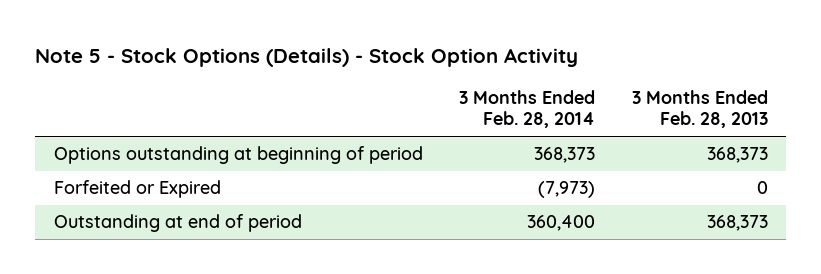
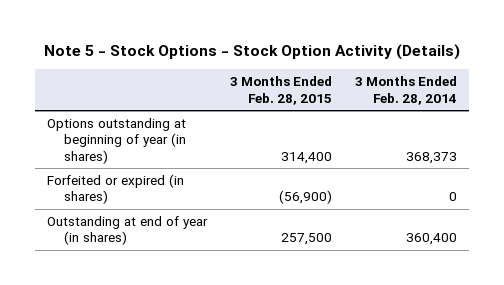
[35,47,579,67] Note 5 - Stock Options (Details) - Stock Option Activity -> [43,44,460,61] Note 5 - Stock Options - Stock Option Activity (Details)
[631,90,768,129] 3 Months Ended Feb. 28, 2013 -> none
none -> [229,76,332,105] 3 Months Ended Feb. 28, 2015
[53,146,423,165] Options outstanding at beginning of period -> [46,118,186,164] Options outstanding at beginning of year (in shares)
[53,180,221,199] Forfeited or Expired -> [46,174,184,205] Forfeited or expired (in shares)
[538,181,596,199] (7,973) -> [448,192,457,202] 0
[53,214,302,233] Outstanding at end of period -> [46,216,208,246] Outstanding at end of year (in shares)

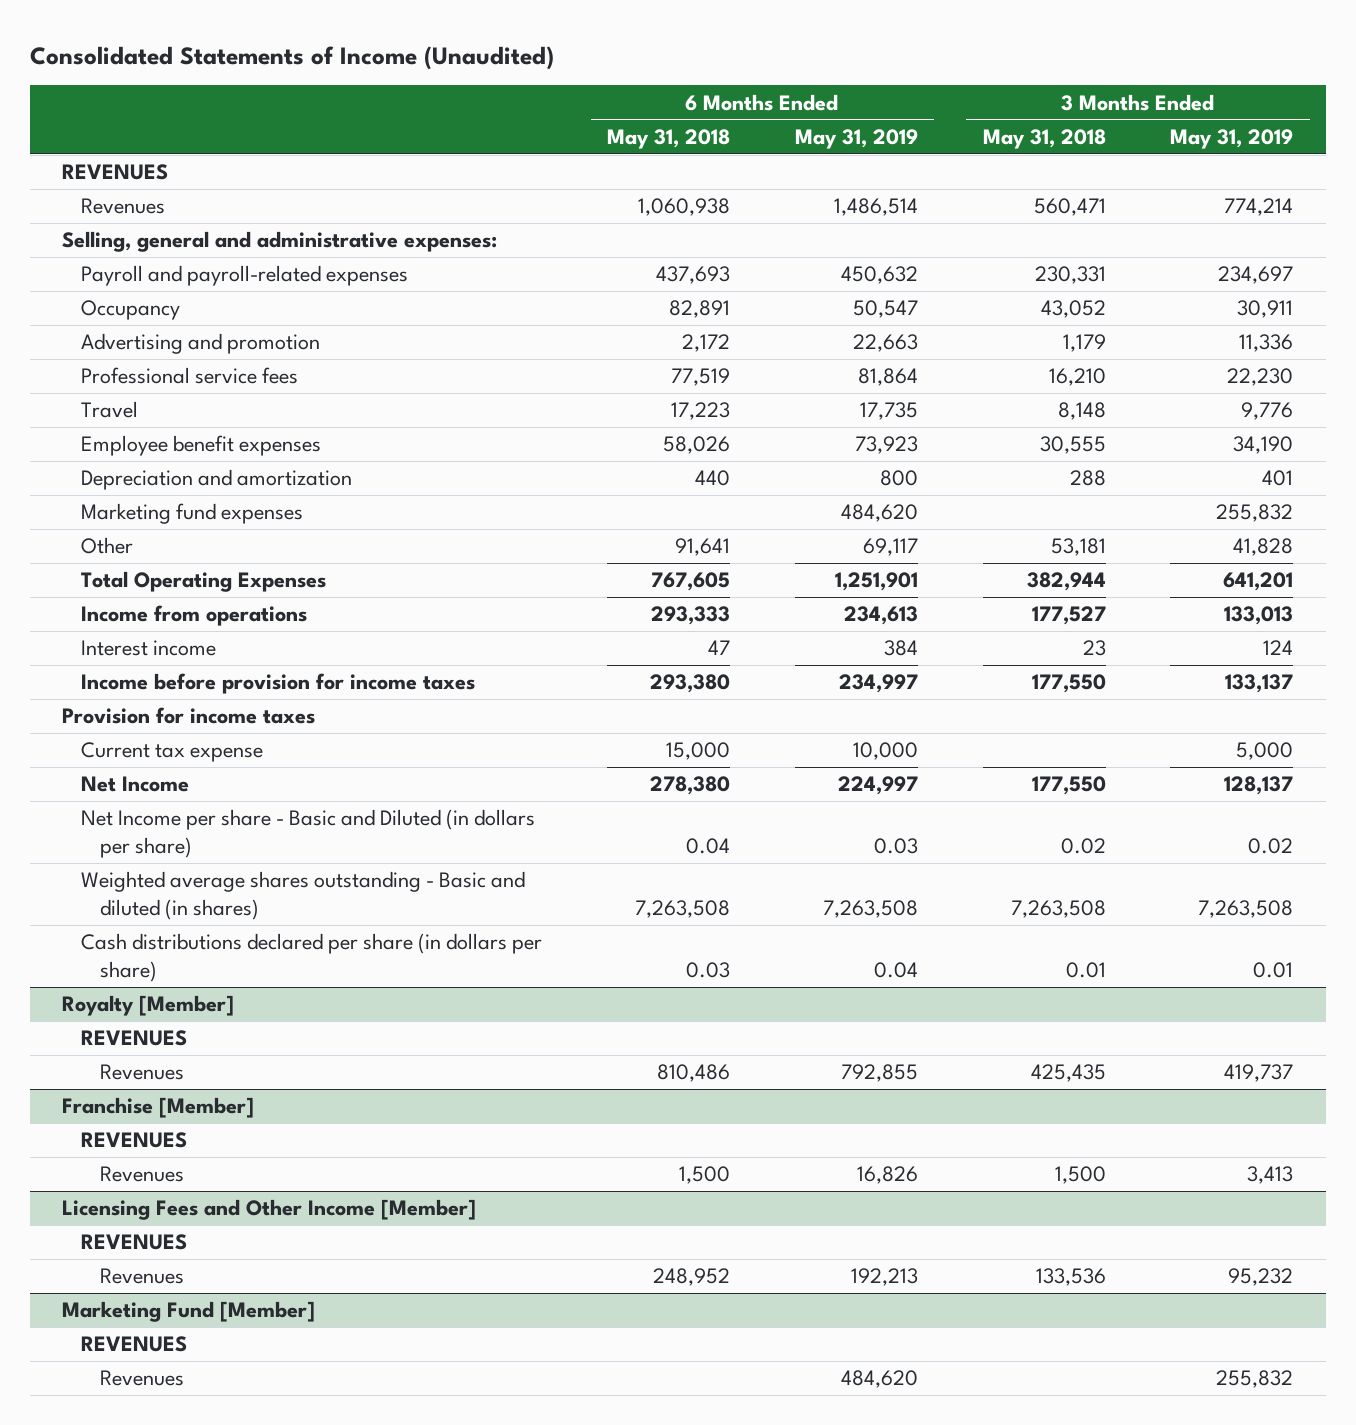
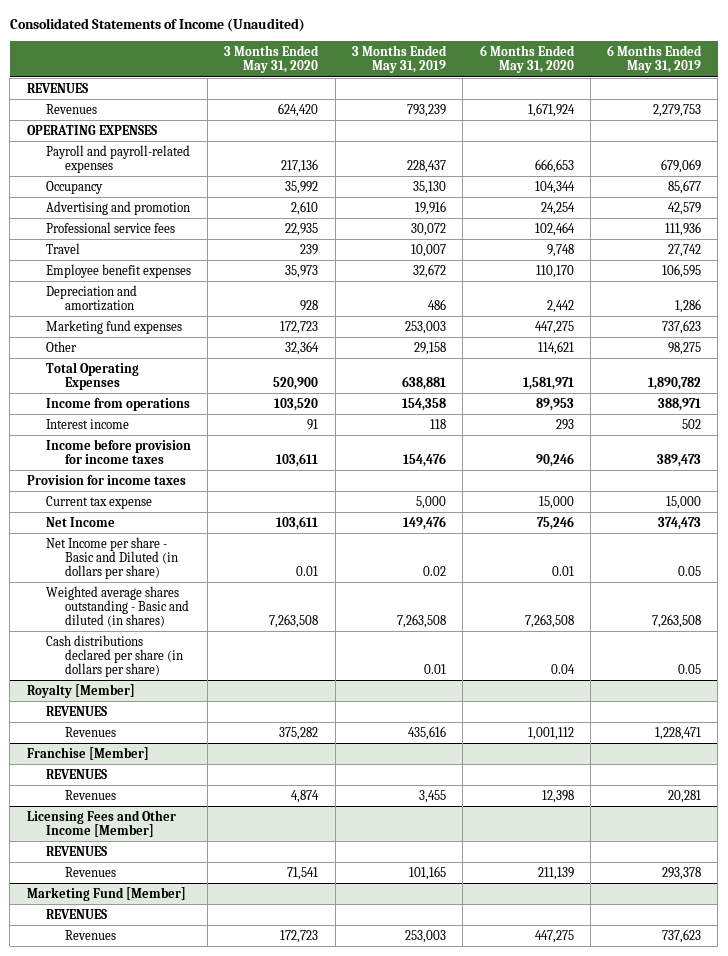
[606,128,730,149] May 31, 2018 -> none
[982,128,1106,149] May 31, 2018 -> none
none -> [224,44,320,74] 3 Months Ended May 31, 2020
none -> [479,44,575,74] 6 Months Ended May 31, 2020
[62,231,498,253] Selling, general and administrative expenses: -> none
[833,198,918,217] 1,486,514 -> [653,103,702,117] 2,279,753
[1224,198,1294,217] 774,214 -> [406,103,446,117] 793,239
none -> [26,124,157,135] OPERATING EXPENSES
[840,266,918,285] 450,632 -> [661,158,702,173] 679,069
[1218,266,1294,285] 234,697 -> [406,159,446,173] 228,437
[852,300,918,319] 50,547 -> [668,179,702,194] 85,677
[1237,300,1294,319] 30,911 -> [412,180,446,194] 35,130
[852,334,918,353] 22,663 -> [668,201,702,215] 42,579
[1239,334,1294,353] 11,336 -> [414,200,446,215] 19,916
[857,368,918,387] 81,864 -> [665,221,702,236] 111,936
[1227,368,1294,387] 22,230 -> [410,222,446,236] 30,072
[859,402,918,421] 17,735 -> [668,243,702,257] 27,742
[1241,402,1294,421] 9,776 -> [410,243,446,257] 10,007
[854,436,918,455] 73,923 -> [662,263,702,278] 106,595
[1233,436,1294,455] 34,190 -> [412,263,446,278] 32,672
[879,470,918,487] 800 -> [675,298,702,313] 1,286
[1262,470,1294,487] 401 -> [427,298,446,310] 486
[840,504,918,523] 484,620 -> [662,319,702,334] 737,623
[1216,504,1294,523] 255,832 -> [404,320,446,334] 253,003
[862,538,918,557] 69,117 -> [668,341,702,355] 98,275
[1233,538,1294,557] 41,828 -> [413,341,446,355] 29,158
[834,572,918,592] 1,251,901 -> [648,376,702,390] 1,890,782
[1223,572,1294,592] 641,201 -> [401,375,446,390] 638,881
[843,606,918,626] 234,613 -> [658,397,702,411] 388,971
[1224,606,1294,626] 133,013 -> [401,397,446,411] 154,358
[883,640,918,657] 384 -> [682,418,702,429] 502
[1263,640,1294,656] 124 -> [429,418,446,429] 118
[838,674,918,694] 234,997 -> [657,453,702,467] 389,473
[1225,674,1294,694] 133,137 -> [402,452,446,467] 154,476
[852,742,918,761] 10,000 -> [666,495,702,509] 15,000
[837,776,918,796] 224,997 -> [658,516,702,530] 374,473
[1224,776,1294,796] 128,137 -> [402,515,446,530] 149,476
[873,838,918,855] 0.03 -> [678,566,702,577] 0.05
[873,962,918,979] 0.04 -> [678,664,702,675] 0.05
[840,1064,918,1083] 792,855 -> [655,726,702,740] 1,228,471
[1224,1064,1294,1083] 419,737 -> [407,725,446,740] 435,616
[856,1166,918,1185] 16,826 -> [668,789,702,803] 20,281
[1247,1166,1294,1185] 3,413 -> [418,789,446,803] 3,455
[850,1268,918,1287] 192,213 -> [662,866,702,880] 293,378
[1228,1268,1294,1287] 95,232 -> [408,865,446,880] 101,165
[840,1370,918,1389] 484,620 -> [662,928,702,943] 737,623
[1216,1370,1294,1389] 255,832 -> [404,929,446,943] 253,003

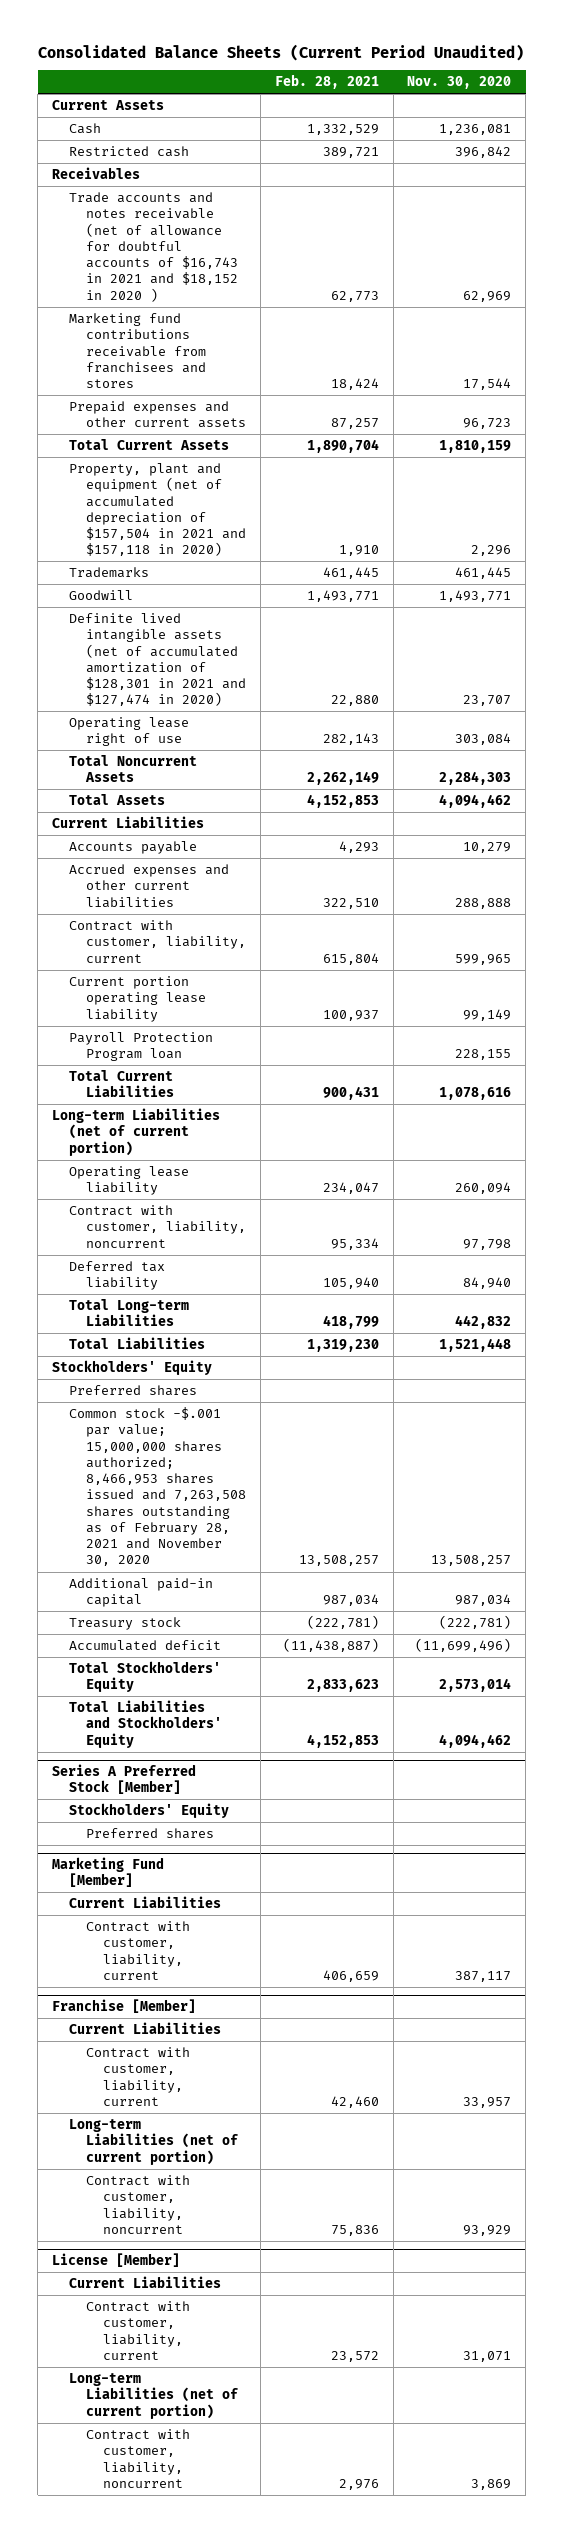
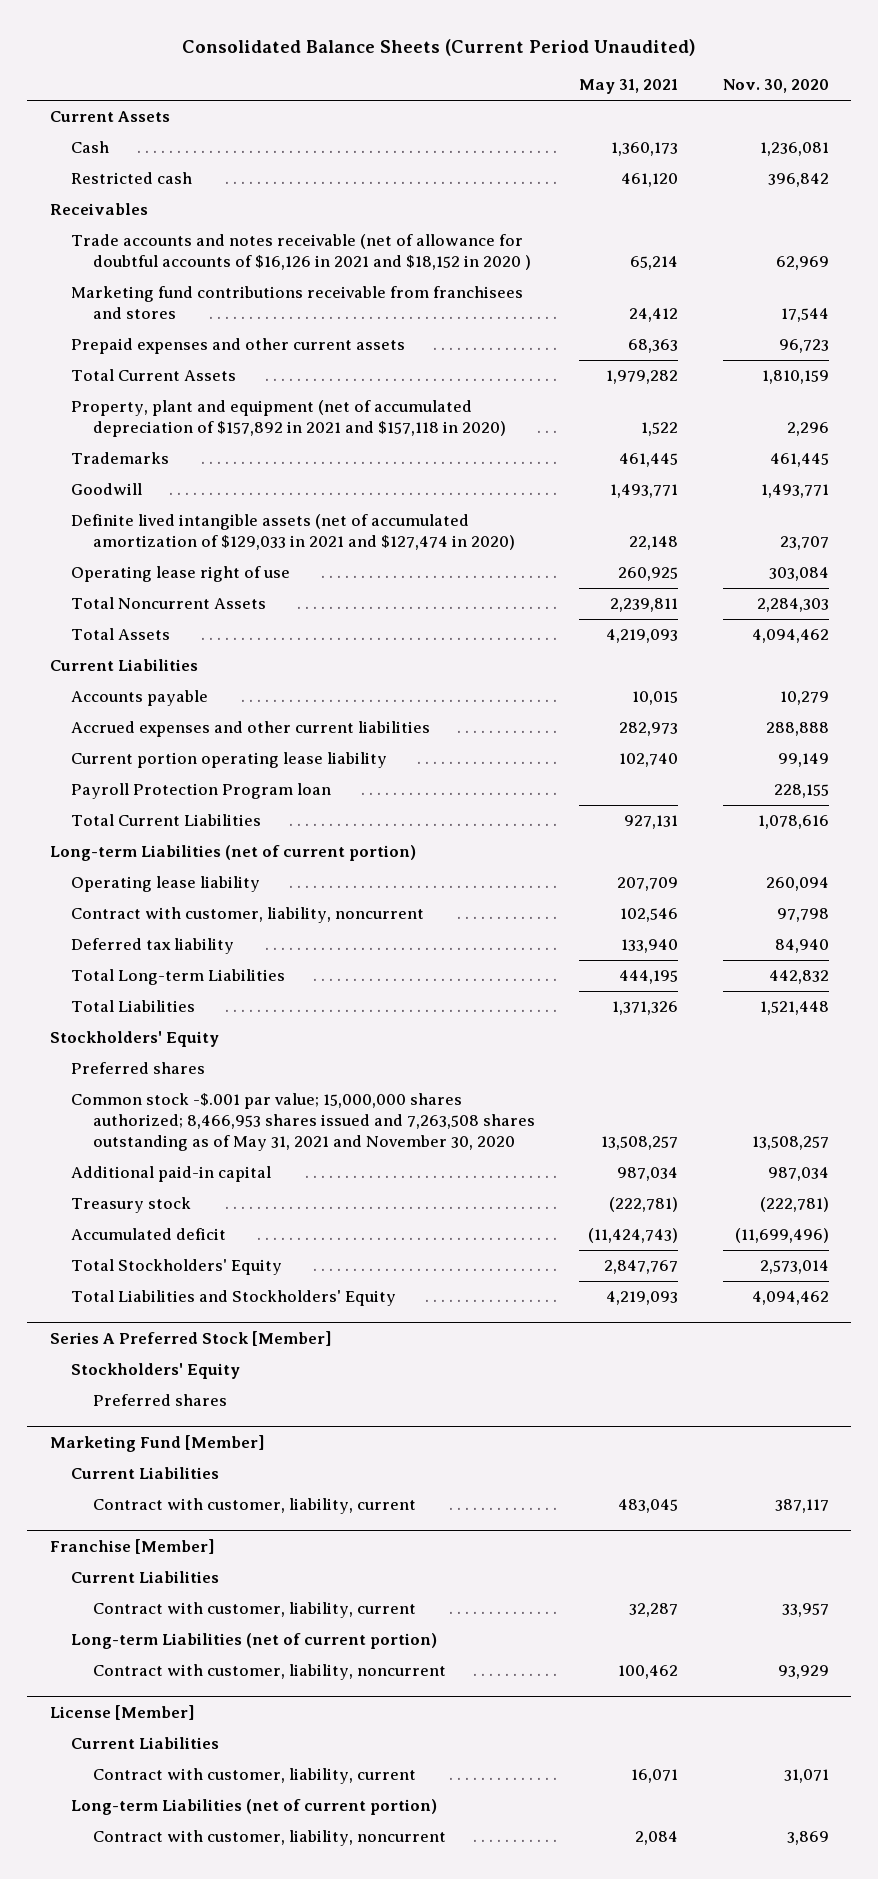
[274,74,379,90] Feb. 28, 2021 -> none
none -> [579,79,679,95] May 31, 2021
[69,192,239,302] Trade accounts and notes receivable (net of allowance for doubtful accounts of $16,743 in 2021 and $18,152 in 2020 ) -> [71,234,532,271] Trade accounts and notes receivable (net of allowance for doubtful accounts of $16,126 in 2021 and $18,152 in 2020 )
[69,463,247,557] Property, plant and equipment (net of accumulated depreciation of $157,504 in 2021 and $157,118 in 2020) -> [71,400,507,438] Property, plant and equipment (net of accumulated depreciation of $157,892 in 2021 and $157,118 in 2020)
[69,613,247,707] Definite lived intangible assets (net of accumulated amortization of $128,301 in 2021 and $127,474 in 2020) -> [71,514,516,551] Definite lived intangible assets (net of accumulated amortization of $129,033 in 2021 and $127,474 in 2020)
[69,920,247,963] Contract with customer, liability, current -> none
[69,1407,247,1567] Common stock -$.001 par value; 15,000,000 shares authorized; 8,466,953 shares issued and 7,263,508 shares outstanding as of February 28, 2021 and November 30, 2020 -> [71,1093,536,1151] Common stock -$.001 par value; 15,000,000 shares authorized; 8,466,953 shares issued and 7,263,508 shares outstanding as of May 31, 2021 and November 30, 2020

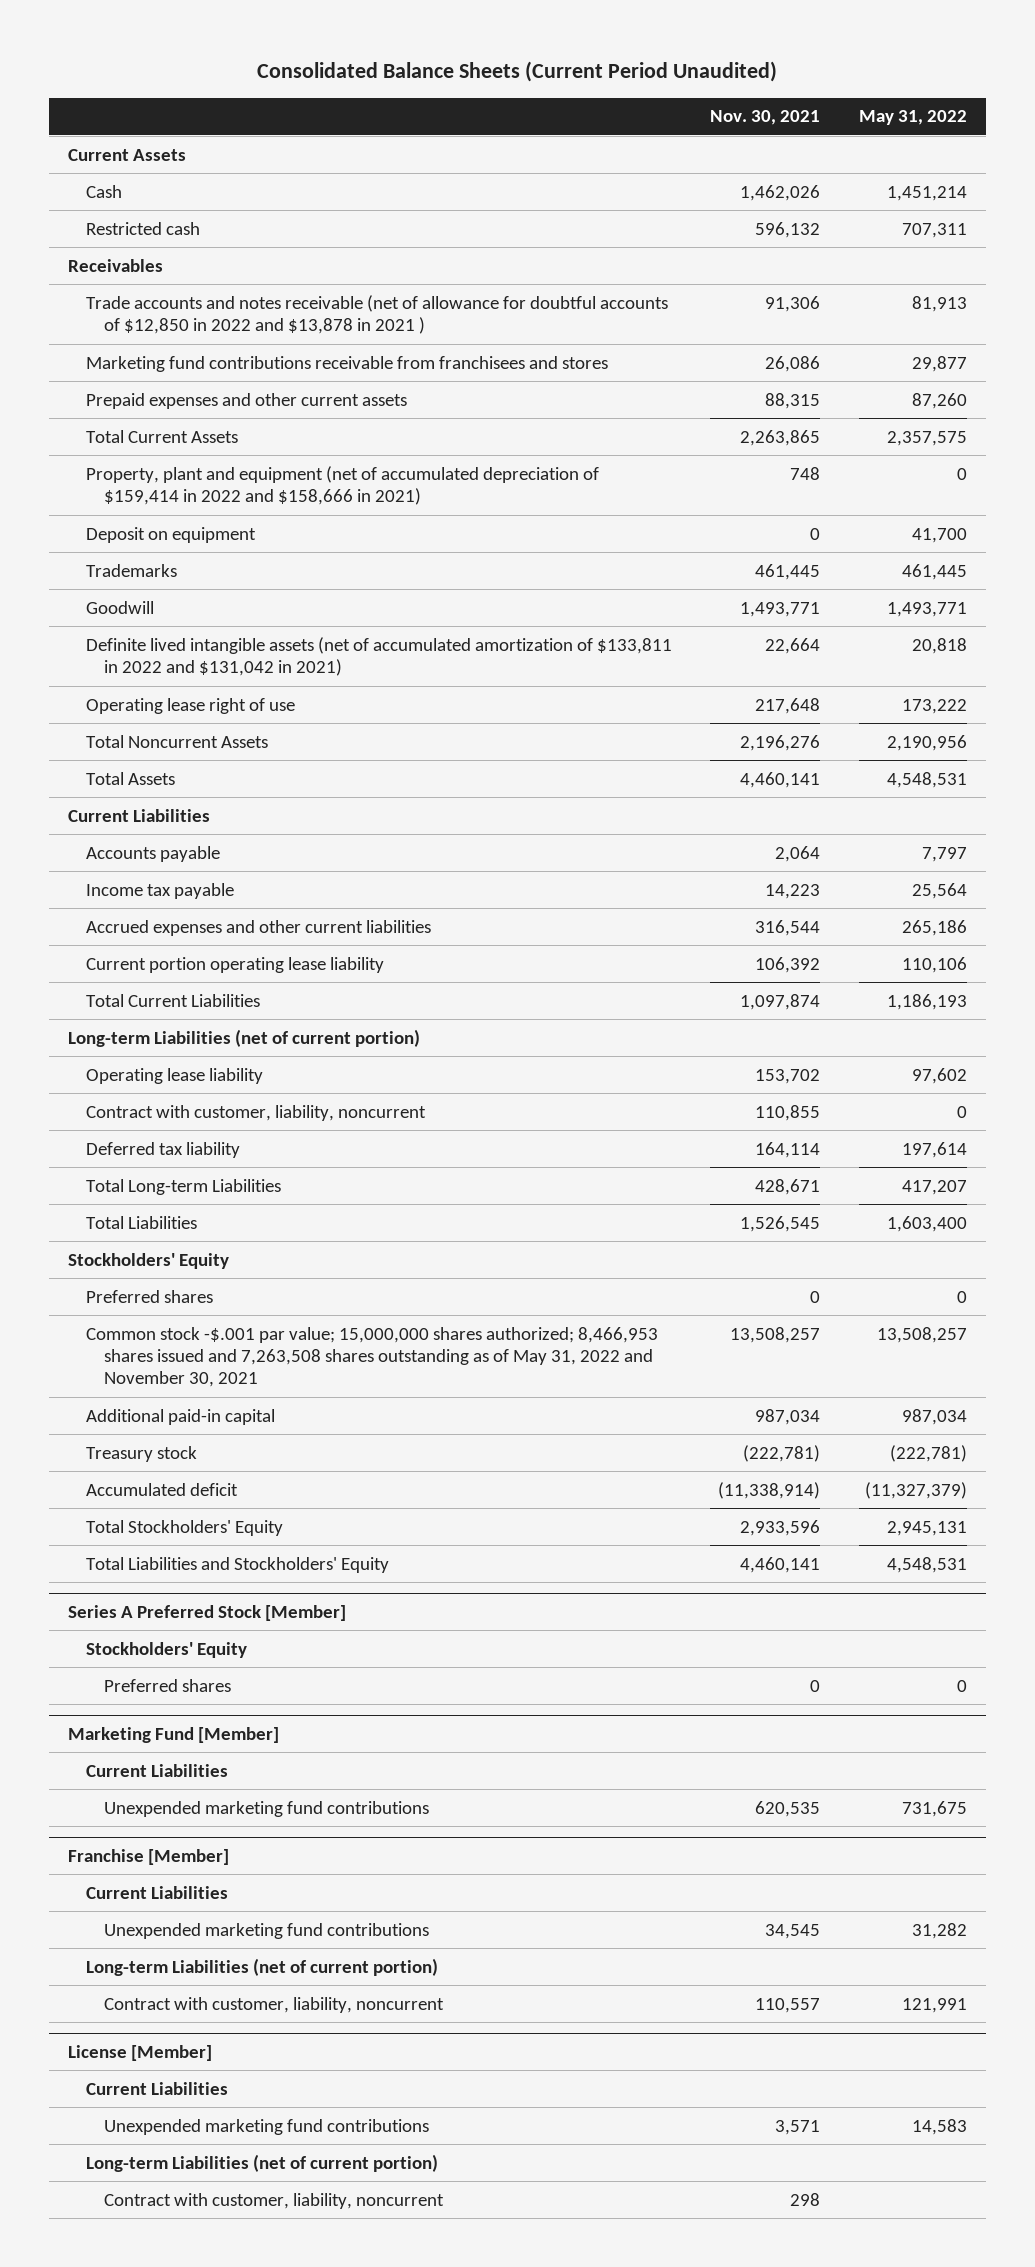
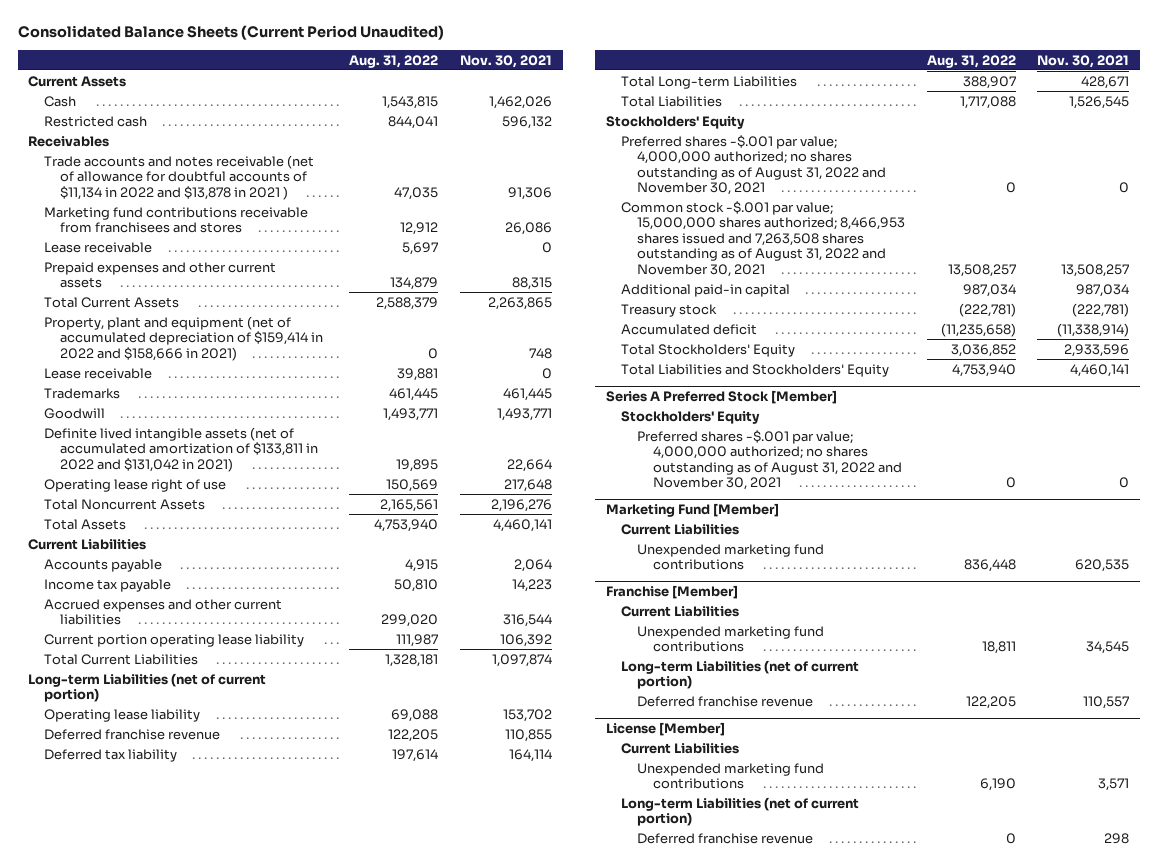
[858,110,967,126] May 31, 2022 -> none
none -> [349,54,439,68] Aug. 31, 2022
[85,294,668,335] Trade accounts and notes receivable (net of allowance for doubtful accounts of $12,850 in 2022 and $13,878 in 2021 ) -> [44,154,315,200] Trade accounts and notes receivable (net of allowance for doubtful accounts of $11,134 in 2022 and $13,878 in 2021 )
none -> [44,241,153,253] Lease receivable
[85,526,256,543] Deposit on equipment -> [44,367,153,379] Lease receivable
[85,1104,426,1121] Contract with customer, liability, noncurrent -> [44,728,221,740] Deferred franchise revenue
[85,1289,213,1303] Preferred shares -> [621,134,887,196] Preferred shares -$.001 par value; 4,000,000 authorized; no shares outstanding as of August 31, 2022 and November 30, 2021
[85,1326,658,1388] Common stock -$.001 par value; 15,000,000 shares authorized; 8,466,953 shares issued and 7,263,508 shares outstanding as of May 31, 2022 and November 30, 2021 -> [621,200,906,277] Common stock -$.001 par value; 15,000,000 shares authorized; 8,466,953 shares issued and 7,263,508 shares outstanding as of August 31, 2022 and November 30, 2021
[103,1678,231,1692] Preferred shares -> [637,429,902,491] Preferred shares -$.001 par value; 4,000,000 authorized; no shares outstanding as of August 31, 2022 and November 30, 2021
[103,1996,444,2013] Contract with customer, liability, noncurrent -> [637,695,814,707] Deferred franchise revenue
[103,2192,444,2209] Contract with customer, liability, noncurrent -> [637,832,814,844] Deferred franchise revenue

